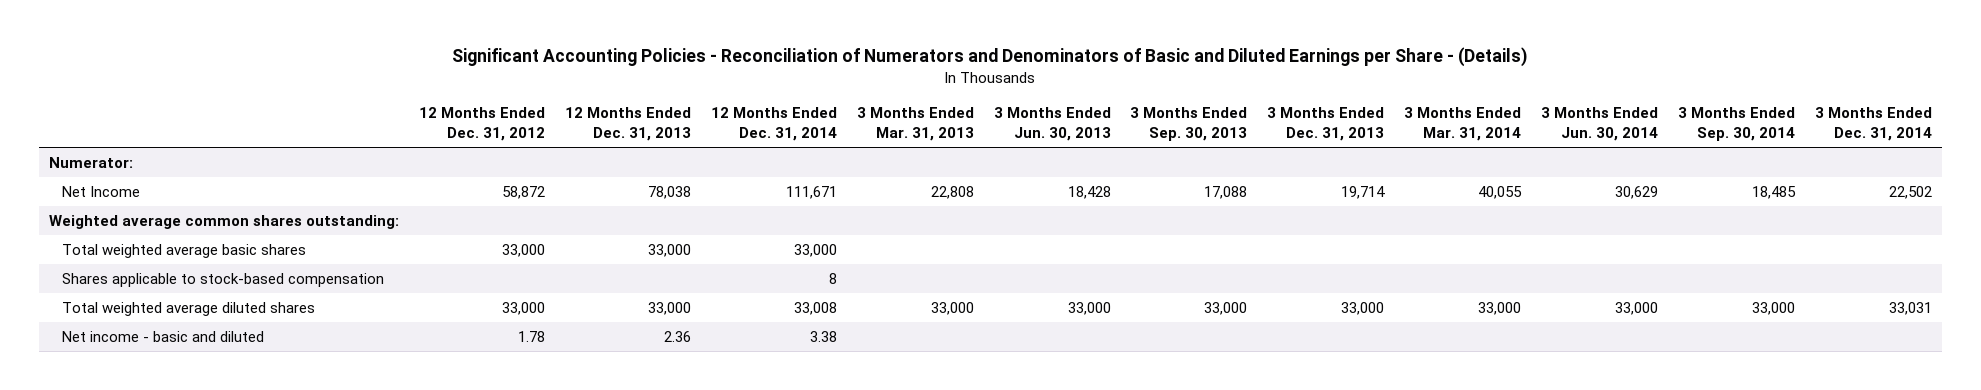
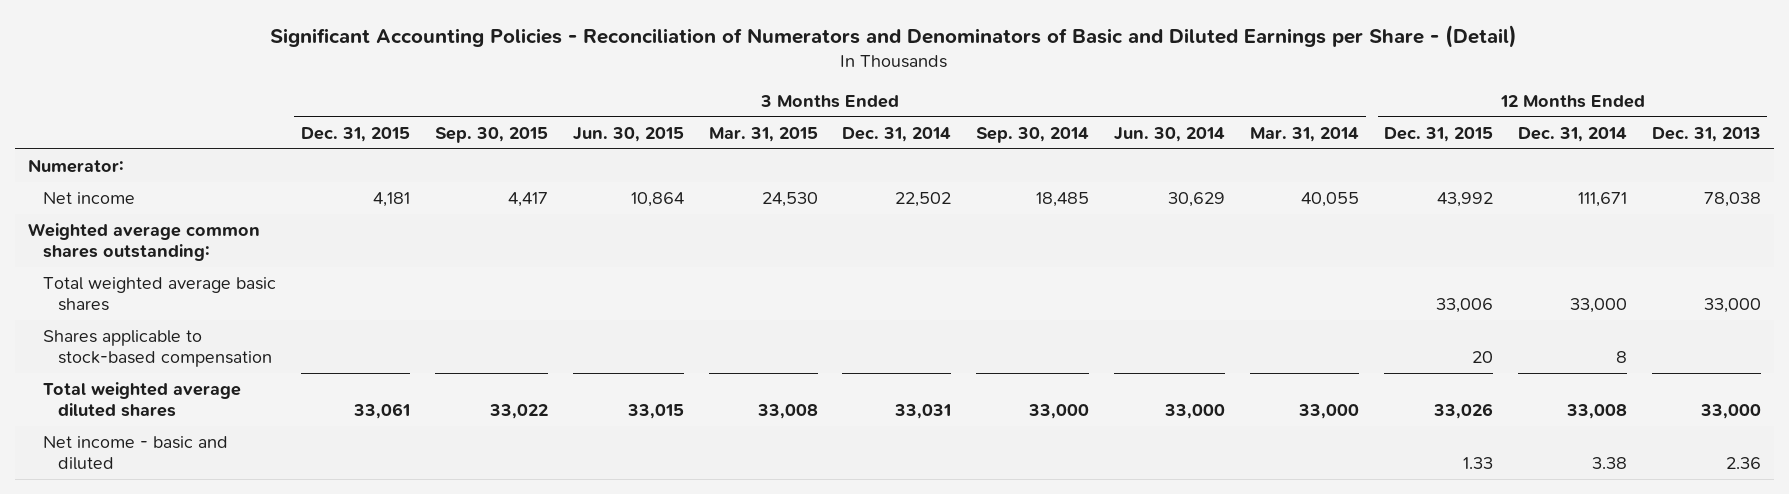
[452,47,1528,68] Significant Accounting Policies - Reconciliation of Numerators and Denominators of Basic and Diluted Earnings per Share - (Details) -> [270,24,1518,48] Significant Accounting Policies - Reconciliation of Numerators and Denominators of Basic and Diluted Earnings per Share - (Detail)
[418,107,545,141] 12 Months Ended Dec. 31, 2012 -> none
[856,107,974,141] 3 Months Ended Mar. 31, 2013 -> none
[993,107,1111,141] 3 Months Ended Jun. 30, 2013 -> none
[1130,107,1248,141] 3 Months Ended Sep. 30, 2013 -> none
[1267,107,1385,141] 3 Months Ended Dec. 31, 2013 -> none
none -> [300,126,410,142] Dec. 31, 2015
none -> [434,126,548,143] Sep. 30, 2015
none -> [572,126,684,142] Jun. 30, 2015
none -> [708,126,818,142] Mar. 31, 2015
none -> [1384,126,1494,142] Dec. 31, 2015
[61,186,140,198] Net Income -> [42,192,135,205] Net income

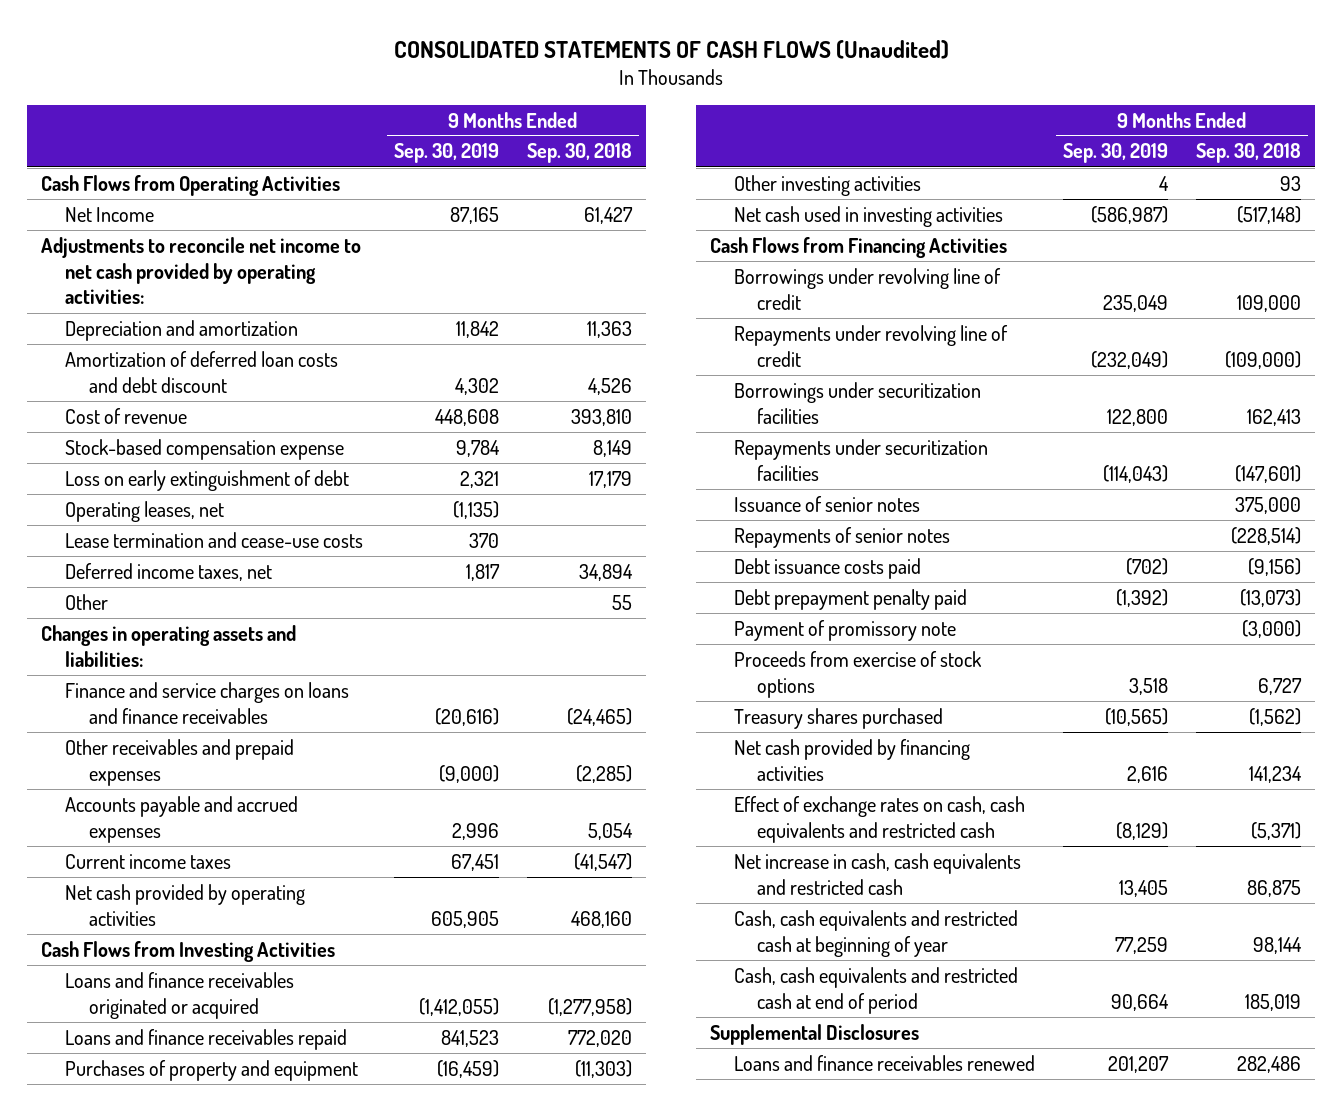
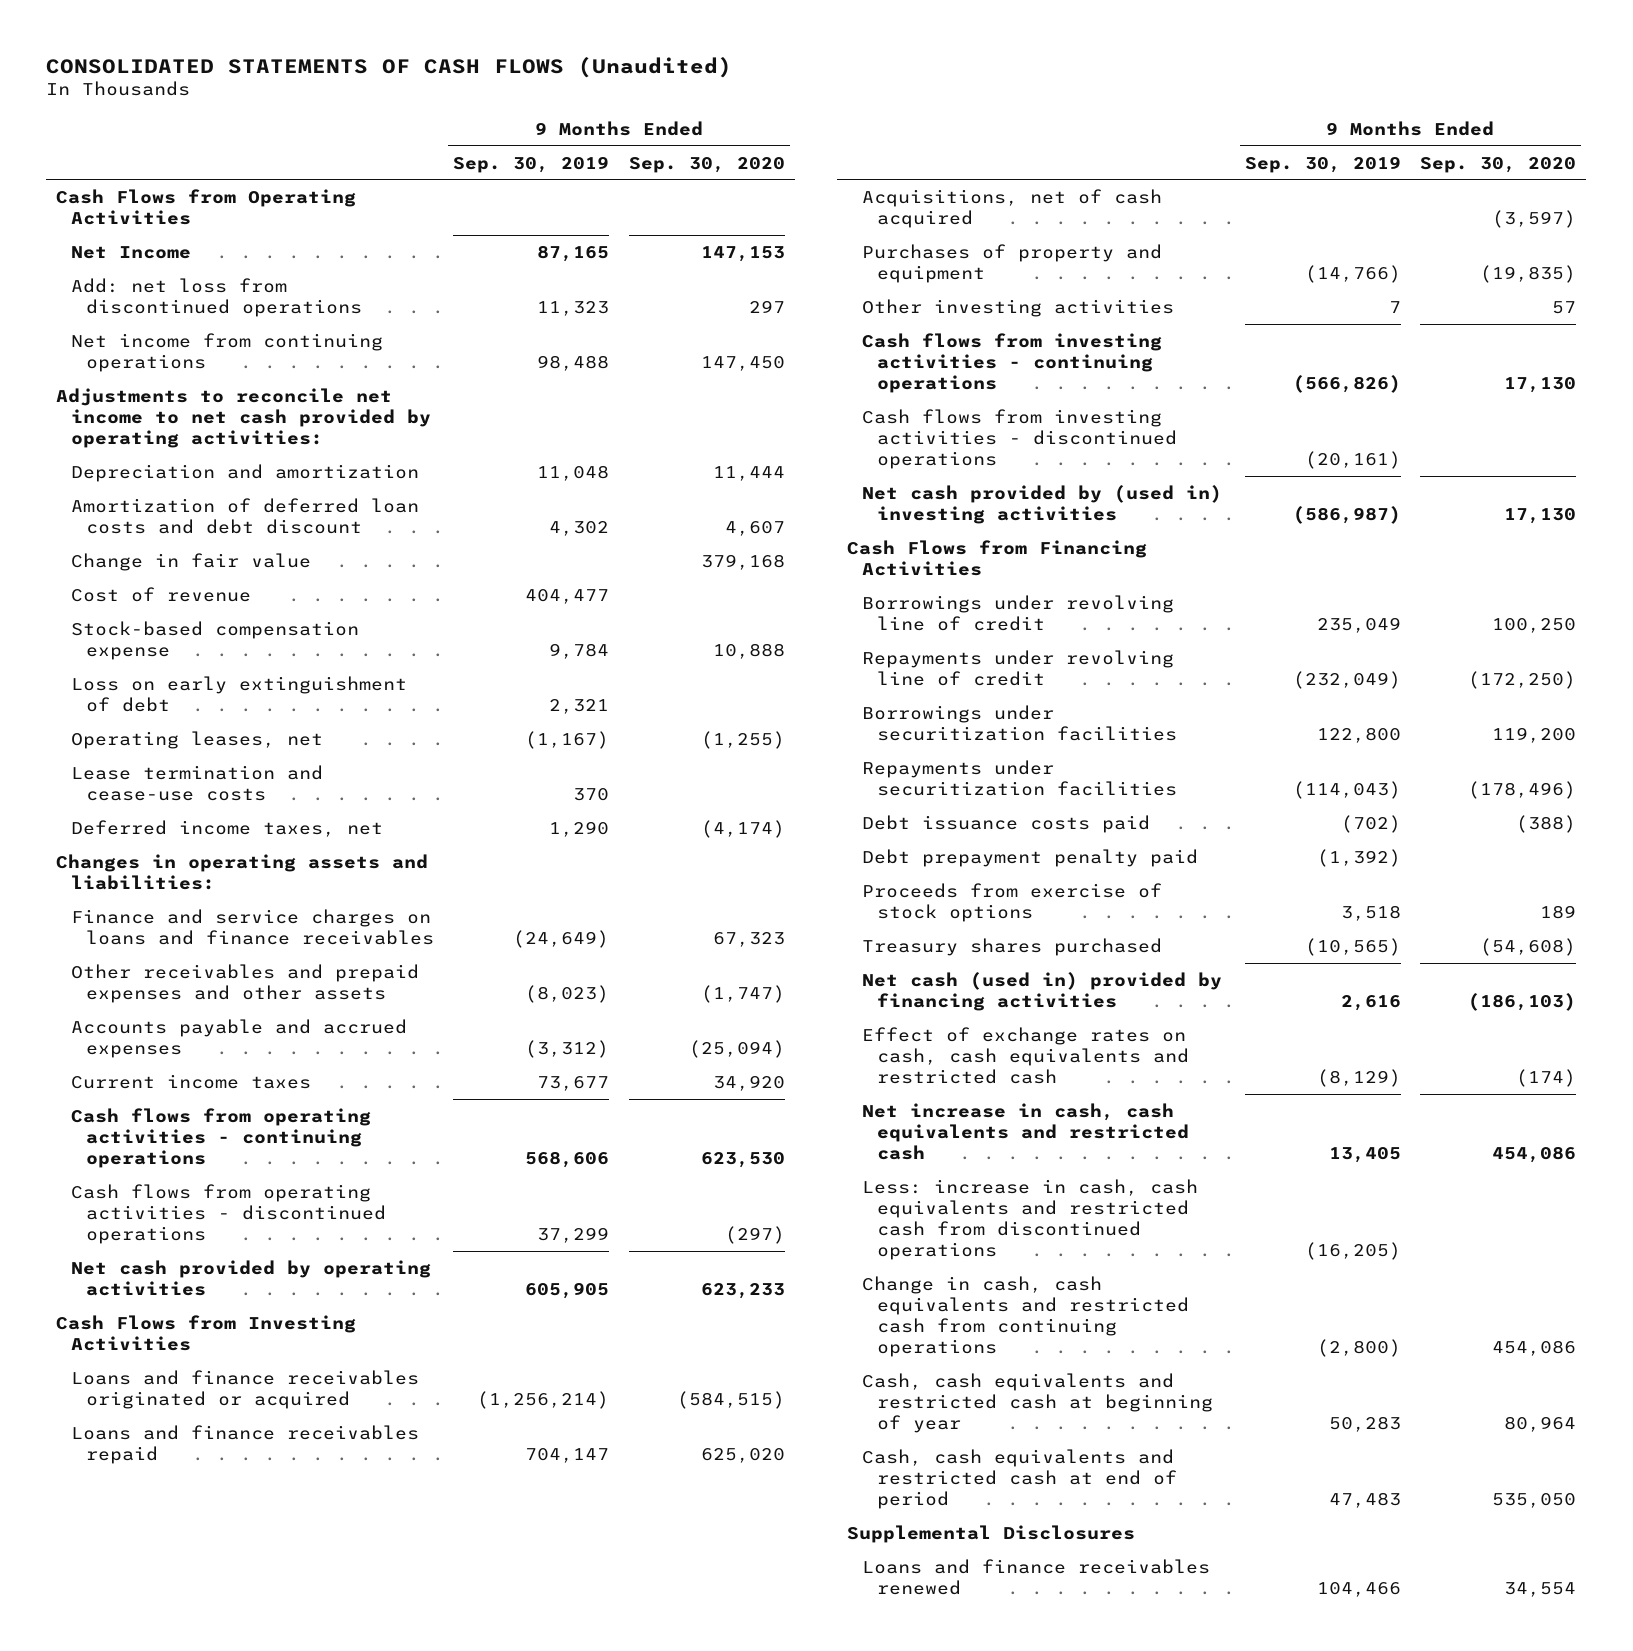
[526,143,632,164] Sep. 30, 2018 -> none
none -> [629,156,786,173] Sep. 30, 2020
none -> [70,277,362,317] Add: net loss from discontinued operations
none -> [70,332,383,372] Net income from continuing operations
[455,320,499,338] 11,842 -> [537,464,610,481] 11,048
none -> [70,552,311,571] Change in fair value
[434,408,499,426] 448,608 -> [525,588,610,604] 404,477
[452,500,499,519] (1,135) -> [525,730,610,749] (1,167)
[64,593,108,610] Other -> none
[465,563,500,581] 1,817 -> [549,820,610,837] 1,290
[434,707,499,726] (20,616) -> [513,929,610,948] (24,649)
[64,738,294,786] Other receivables and prepaid expenses -> [70,963,419,1003] Other receivables and prepaid expenses and other assets
[438,764,499,783] (9,000) -> [525,984,610,1003] (8,023)
[451,822,499,840] 2,996 -> [525,1039,610,1058] (3,312)
[450,853,499,871] 67,451 -> [537,1075,610,1091] 73,677
none -> [70,1107,371,1168] Cash flows from operating activities - continuing operations
none -> [70,1183,386,1244] Cash flows from operating activities - discontinued operations
[418,997,499,1016] (1,412,055) -> [477,1390,610,1409] (1,256,214)
[440,1029,499,1047] 841,523 -> [525,1447,610,1463] 704,147
none -> [862,188,1163,228] Acquisitions, net of cash acquired
[436,1059,499,1078] (16,459) -> [1304,264,1401,283] (14,766)
[1158,175,1169,191] 4 -> [1388,300,1401,313] 7
none -> [862,332,1163,393] Cash flows from investing activities - continuing operations
none -> [862,408,1177,469] Cash flows from investing activities - discontinued operations
[733,205,1003,227] Net cash used in investing activities -> [862,484,1223,524] Net cash provided by (used in) investing activities
[733,495,920,512] Issuance of senior notes -> none
[733,526,950,548] Repayments of senior notes -> none
[733,619,956,641] Payment of promissory note -> none
[733,738,970,781] Net cash provided by financing activities -> [862,971,1223,1011] Net cash (used in) provided by financing activities
none -> [862,1178,1199,1260] Less: increase in cash, cash equivalents and restricted cash from discontinued operations
none -> [862,1275,1189,1357] Change in cash, cash equivalents and restricted cash from continuing operations
[1114,936,1168,954] 77,259 -> [1328,1415,1401,1432] 50,283
[1110,993,1169,1011] 90,664 -> [1328,1491,1401,1508] 47,483
[1107,1055,1169,1073] 201,207 -> [1316,1581,1401,1597] 104,466

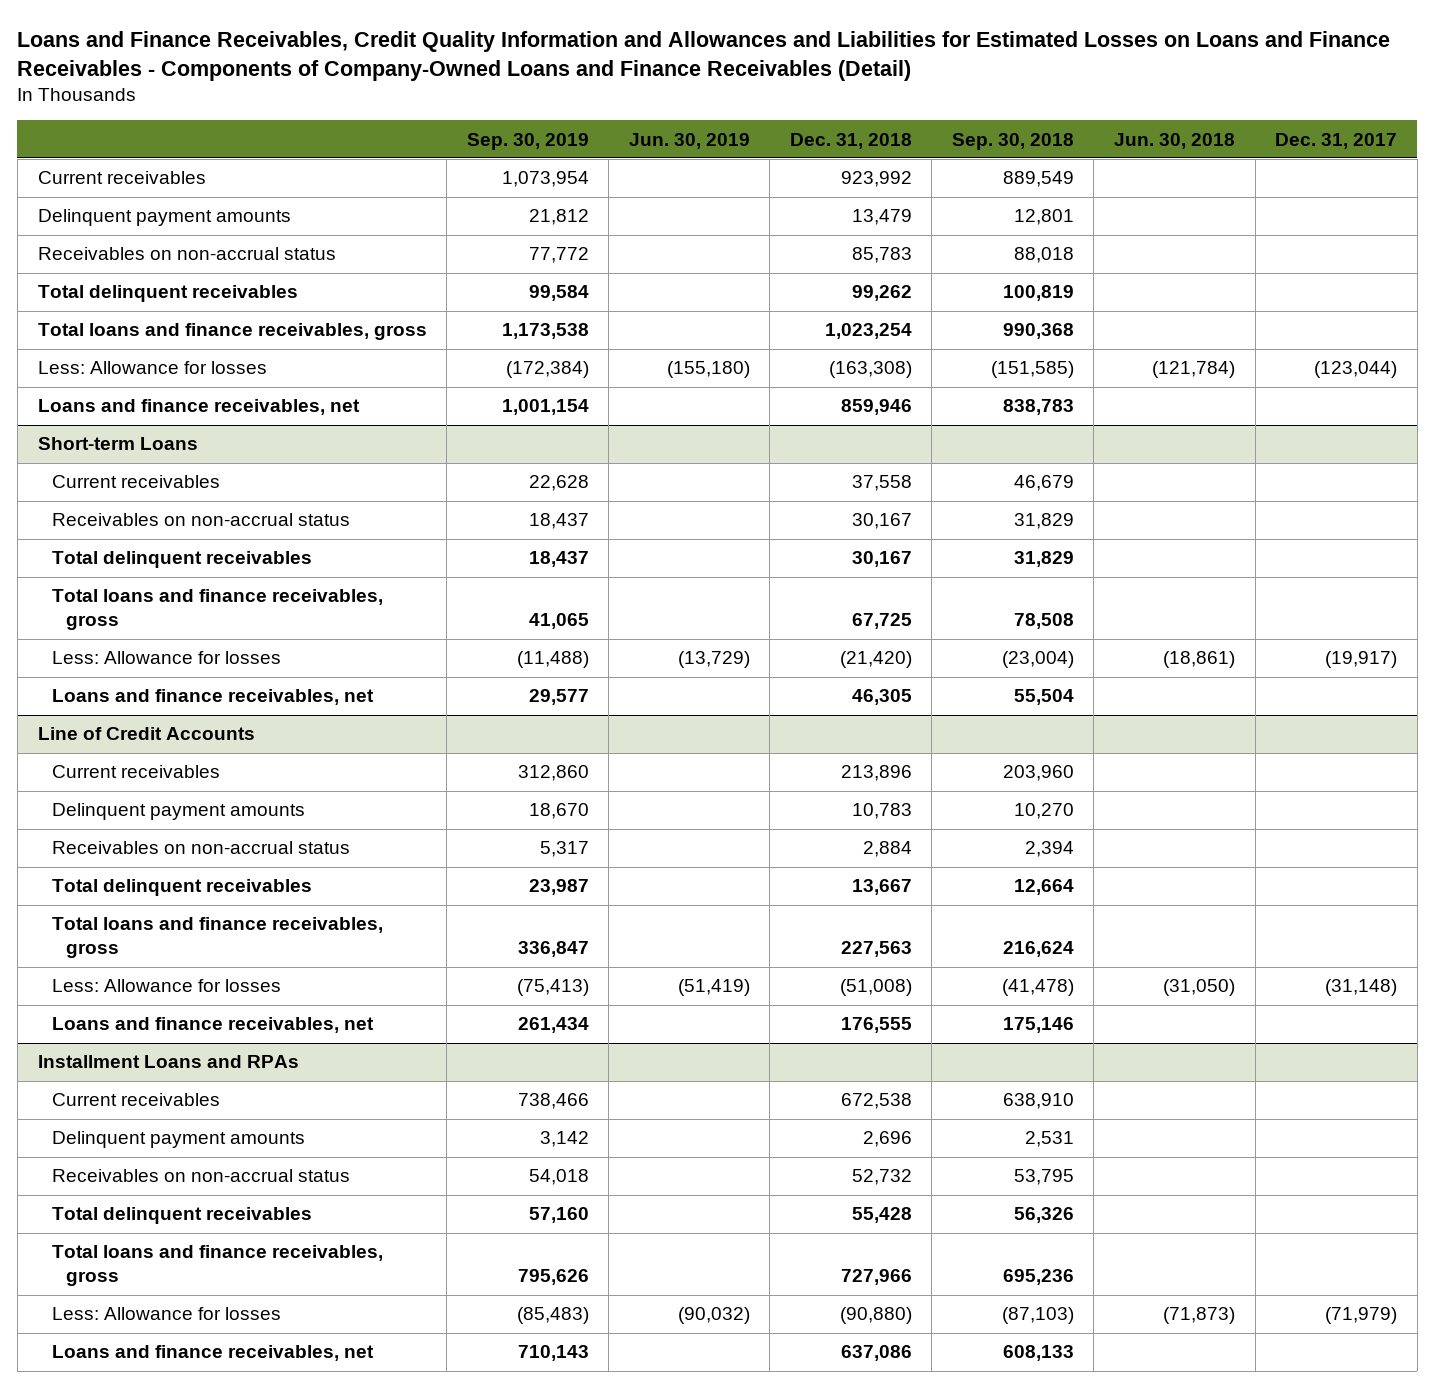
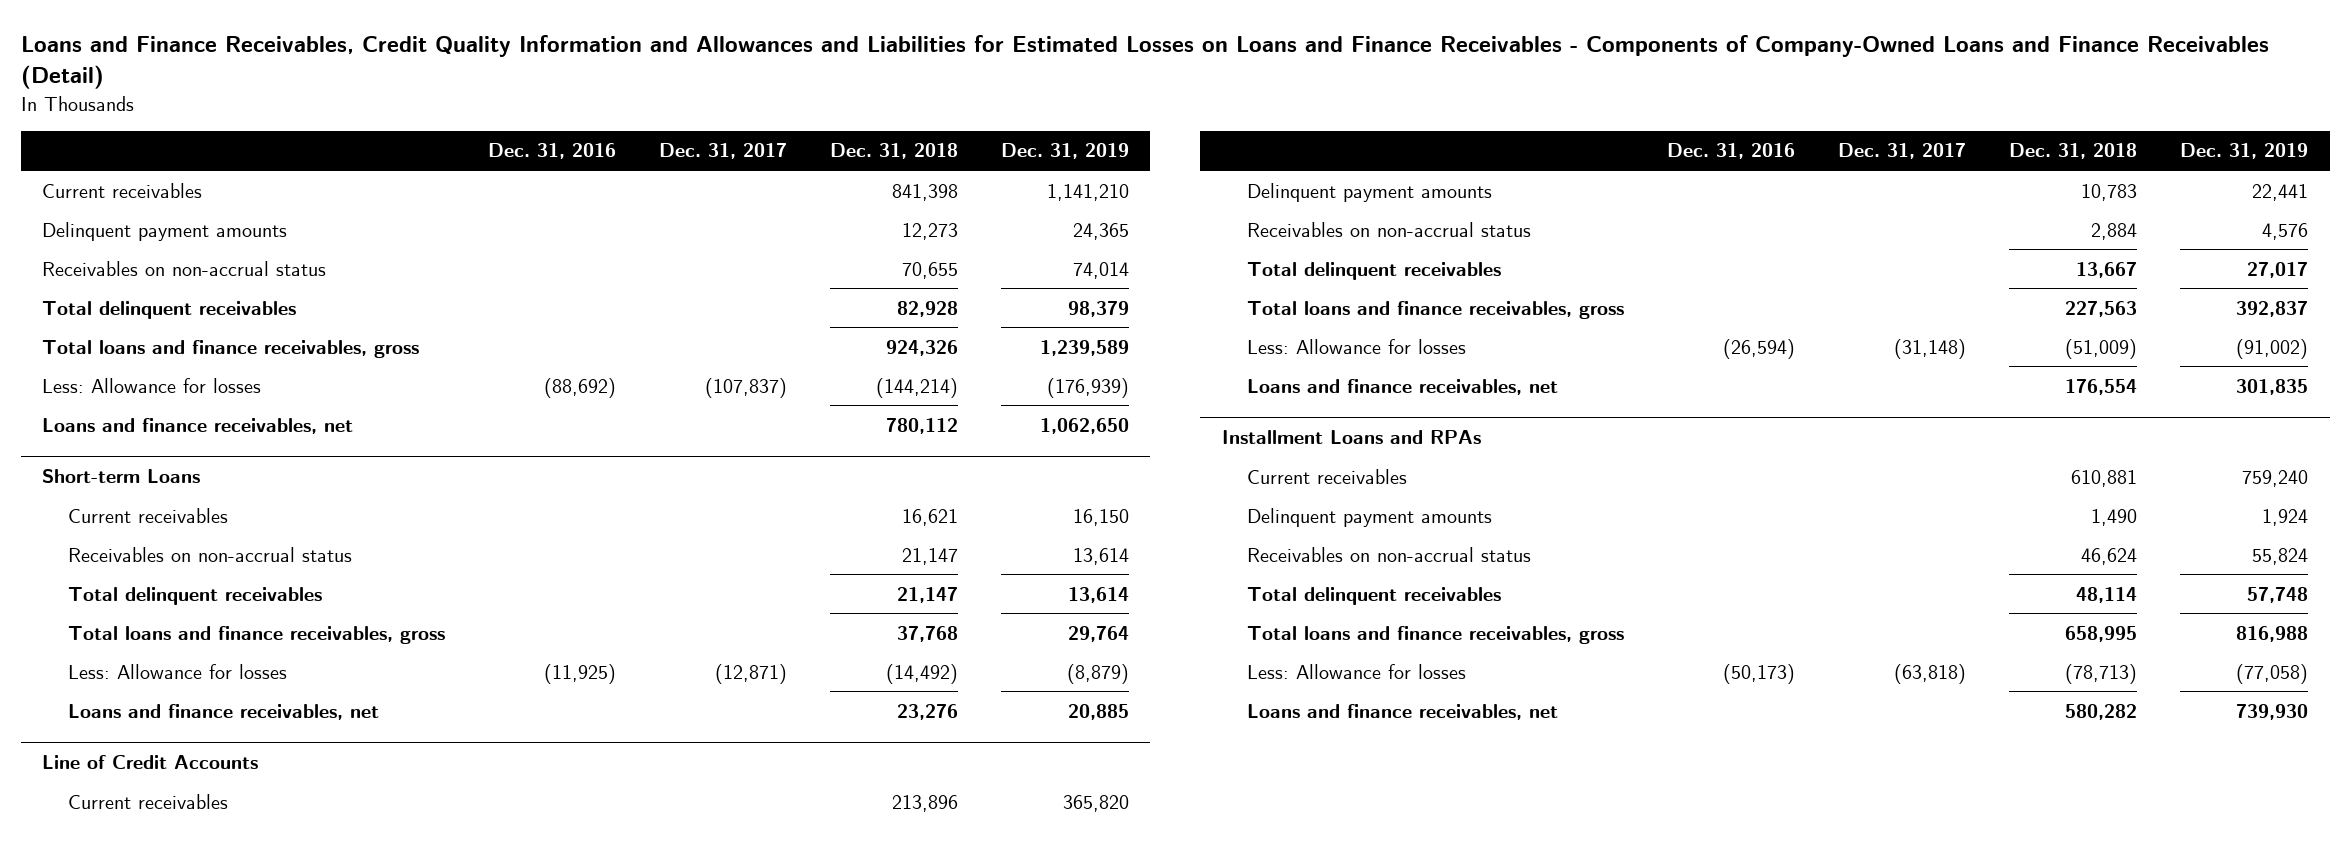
[466,132,589,150] Sep. 30, 2019 -> none
[628,132,750,149] Jun. 30, 2019 -> none
[951,132,1074,150] Sep. 30, 2018 -> none
[1114,132,1236,149] Jun. 30, 2018 -> none
none -> [487,143,616,160] Dec. 31, 2016
none -> [1000,143,1129,160] Dec. 31, 2019
[840,171,912,188] 923,992 -> [891,183,958,201] 841,398
[851,209,912,226] 13,479 -> [901,222,958,240] 12,273
[851,247,912,264] 85,783 -> [901,261,958,279] 70,655
[851,285,912,302] 99,262 -> [896,300,958,317] 82,928
[824,323,912,340] 1,023,254 -> [885,339,958,356] 924,326
[828,361,912,379] (163,308) -> [875,377,958,398] (144,214)
[1314,361,1398,379] (123,044) -> [704,377,787,398] (107,837)
[840,399,912,416] 859,946 -> [885,417,958,434] 780,112
[851,475,912,492] 37,558 -> [901,508,958,526] 16,621
[851,513,912,530] 30,167 -> [901,547,958,565] 21,147
[851,551,912,568] 30,167 -> [896,586,958,603] 21,147
[851,613,912,630] 67,725 -> [896,625,958,642] 37,768
[839,651,912,669] (21,420) -> [885,663,958,684] (14,492)
[1325,651,1398,669] (19,917) -> [714,663,787,684] (12,871)
[851,689,912,706] 46,305 -> [896,703,958,720] 23,276
[839,979,912,997] (51,008) -> [2065,338,2138,359] (51,009)
[840,1017,912,1034] 176,555 -> [2065,378,2138,395] 176,554
[840,1093,912,1110] 672,538 -> [2071,469,2138,487] 610,881
[862,1131,912,1148] 2,696 -> [2091,508,2138,526] 1,490
[851,1169,912,1186] 52,732 -> [2081,547,2138,565] 46,624
[851,1207,912,1224] 55,428 -> [2076,586,2138,603] 48,114
[840,1269,912,1286] 727,966 -> [2065,625,2138,642] 658,995
[839,1307,912,1325] (90,880) -> [2065,663,2138,684] (78,713)
[1325,1307,1398,1325] (71,979) -> [1894,663,1967,684] (63,818)
[840,1345,912,1362] 637,086 -> [2065,703,2138,720] 580,282

